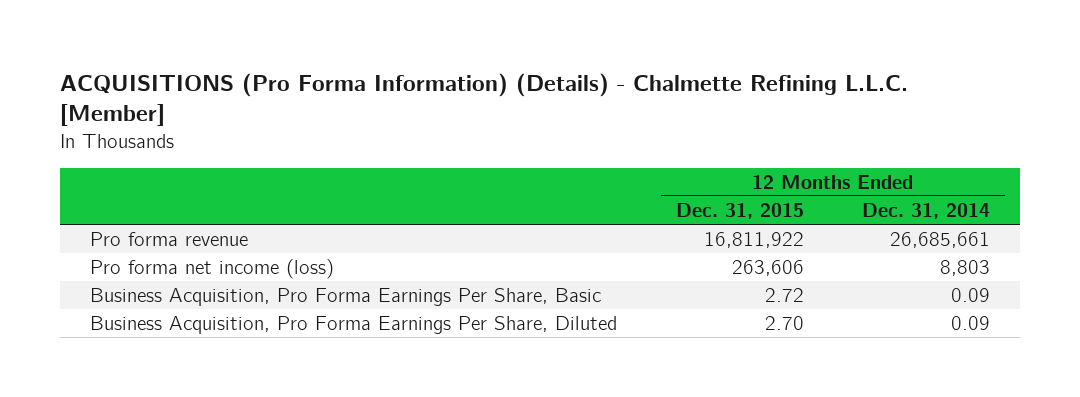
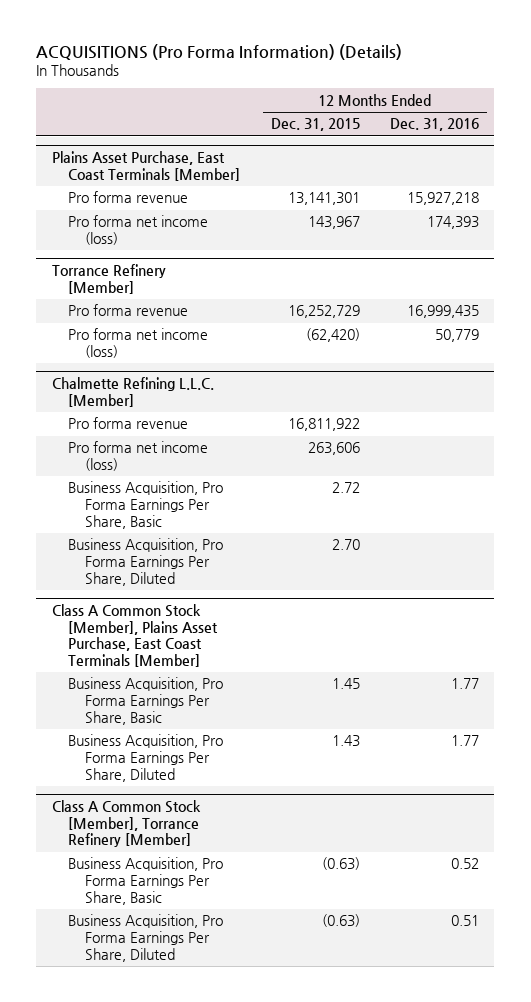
[60,72,909,127] ACQUISITIONS (Pro Forma Information) (Details) - Chalmette Refining L.L.C. [Member] -> [36,44,403,61] ACQUISITIONS (Pro Forma Information) (Details)
[862,202,991,219] Dec. 31, 2014 -> none
none -> [390,118,480,132] Dec. 31, 2016
none -> [51,150,241,181] Plains Asset Purchase, East Coast Terminals [Member]
none -> [68,191,189,204] Pro forma revenue
none -> [68,215,209,246] Pro forma net income (loss)
none -> [51,263,166,294] Torrance Refinery [Member]
none -> [68,304,189,317] Pro forma revenue
none -> [68,328,209,359] Pro forma net income (loss)
none -> [51,376,214,407] Chalmette Refining L.L.C. [Member]
none -> [51,603,219,668] Class A Common Stock [Member], Plains Asset Purchase, East Coast Terminals [Member]
none -> [68,677,224,726] Business Acquisition, Pro Forma Earnings Per Share, Basic
none -> [68,734,224,783] Business Acquisition, Pro Forma Earnings Per Share, Diluted
none -> [51,799,201,848] Class A Common Stock [Member], Torrance Refinery [Member]
none -> [68,857,224,906] Business Acquisition, Pro Forma Earnings Per Share, Basic
none -> [68,914,224,963] Business Acquisition, Pro Forma Earnings Per Share, Diluted

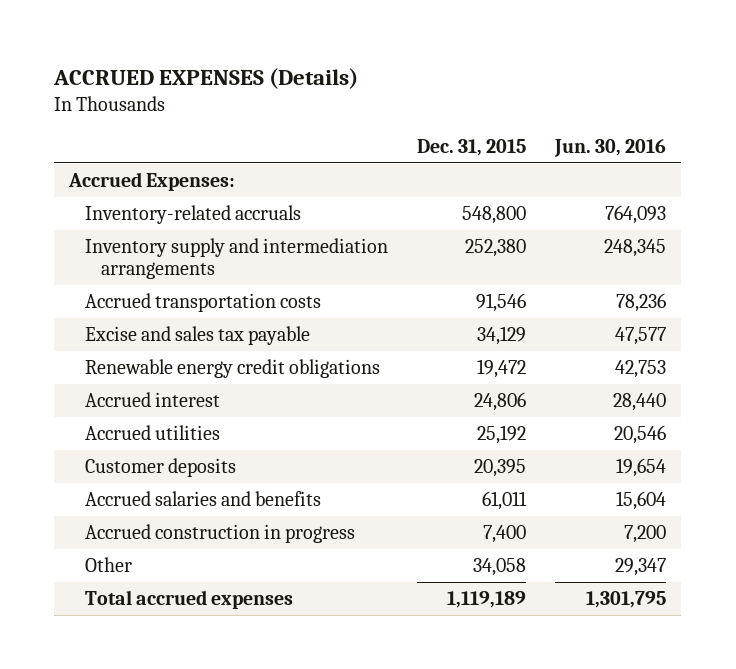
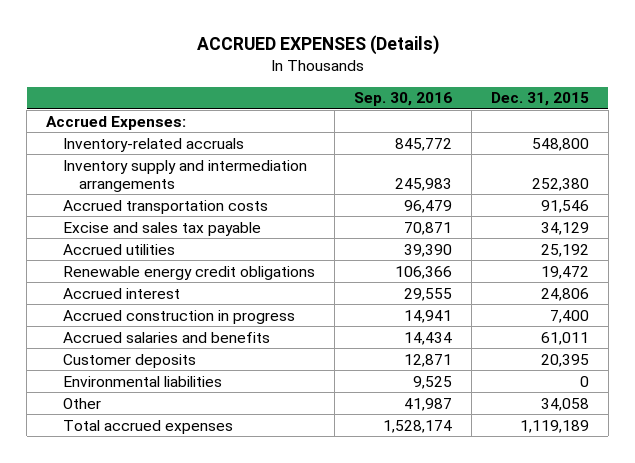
[554,139,667,158] Jun. 30, 2016 -> none
none -> [353,92,452,107] Sep. 30, 2016
[85,425,221,441] Accrued utilities -> [62,243,175,255] Accrued utilities
[85,491,322,507] Accrued salaries and benefits -> [62,331,270,343] Accrued salaries and benefits
[85,458,237,478] Customer deposits -> [62,353,196,368] Customer deposits
none -> [62,375,222,387] Environmental liabilities

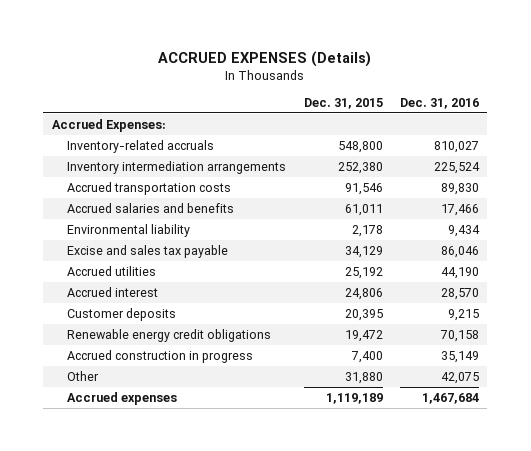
[353,92,452,107] Sep. 30, 2016 -> none
none -> [399,97,479,109] Dec. 31, 2016
[62,159,307,192] Inventory supply and intermediation arrangements -> [67,160,287,174] Inventory intermediation arrangements
[62,331,270,343] Accrued salaries and benefits -> [67,202,235,213] Accrued salaries and benefits
none -> [67,223,191,237] Environmental liability
[62,375,222,387] Environmental liabilities -> none
[62,265,315,280] Renewable energy credit obligations -> [67,328,272,342] Renewable energy credit obligations
[62,309,295,324] Accrued construction in progress -> [67,349,254,363] Accrued construction in progress
[540,397,589,411] 34,058 -> [344,371,383,384] 31,880
[62,419,233,434] Total accrued expenses -> [67,391,178,405] Accrued expenses

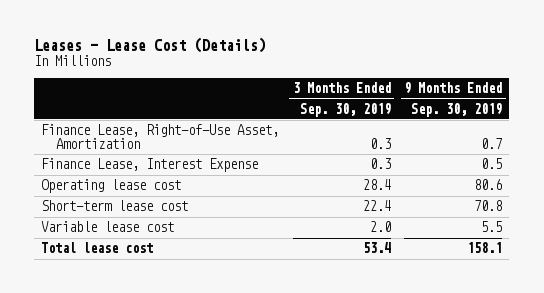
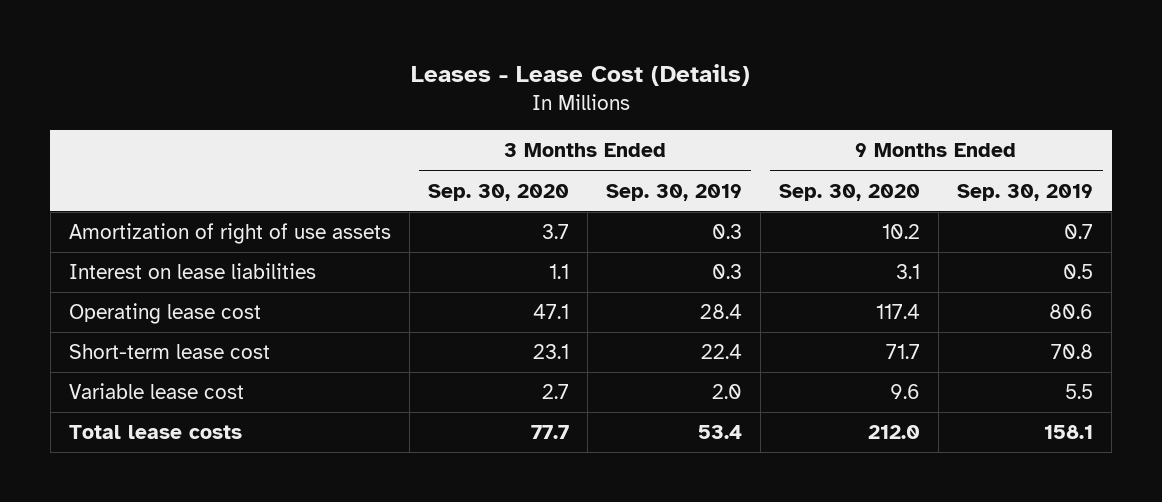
none -> [427,183,569,201] Sep. 30, 2020
none -> [779,183,921,201] Sep. 30, 2020
[41,124,280,150] Finance Lease, Right-of-Use Asset, Amortization -> [68,223,391,245] Amortization of right of use assets
[41,158,259,173] Finance Lease, Interest Expense -> [68,263,316,280] Interest on lease liabilities
[41,242,154,254] Total lease cost -> [68,425,242,440] Total lease costs

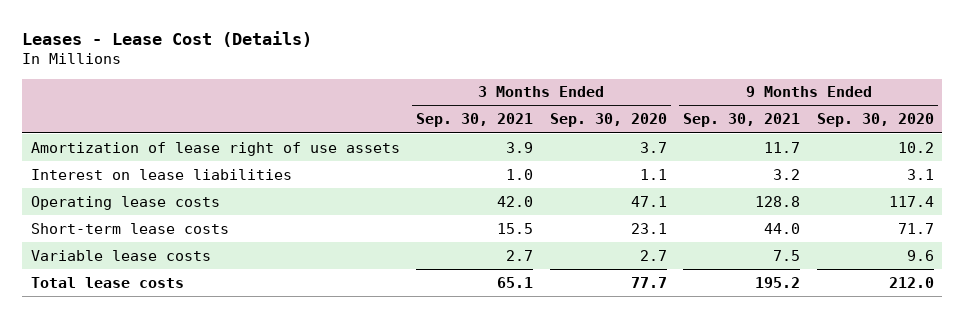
[606,183,743,201] Sep. 30, 2019 -> none
[957,183,1094,201] Sep. 30, 2019 -> none
none -> [416,113,534,128] Sep. 30, 2021
none -> [683,113,801,128] Sep. 30, 2021
[68,223,391,245] Amortization of right of use assets -> [30,141,400,156] Amortization of lease right of use assets
[68,303,261,325] Operating lease cost -> [30,195,220,210] Operating lease costs
[68,344,270,360] Short-term lease cost -> [30,222,229,234] Short-term lease costs
[68,383,244,400] Variable lease cost -> [30,249,211,261] Variable lease costs

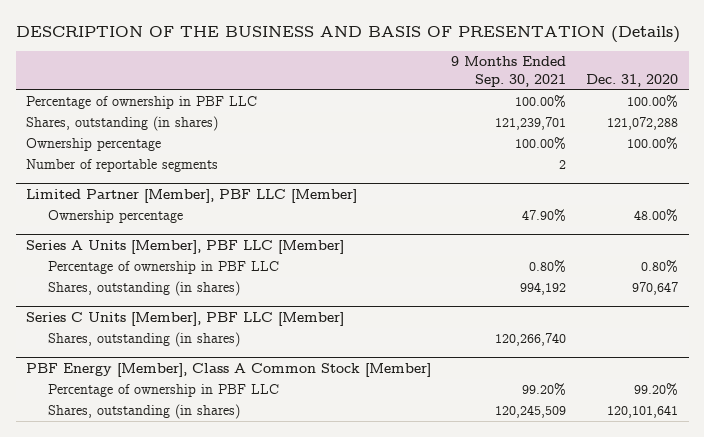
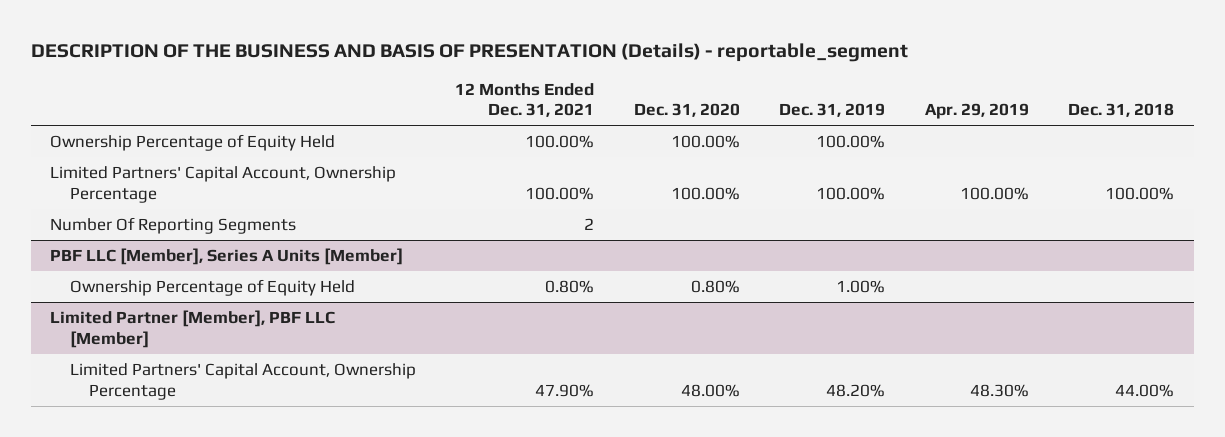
[15,26,680,44] DESCRIPTION OF THE BUSINESS AND BASIS OF PRESENTATION (Details) -> [30,42,908,62] DESCRIPTION OF THE BUSINESS AND BASIS OF PRESENTATION (Details) - reportable_segment
[451,56,567,88] 9 Months Ended Sep. 30, 2021 -> none
none -> [455,82,595,118] 12 Months Ended Dec. 31, 2021
none -> [779,103,886,118] Dec. 31, 2019
none -> [924,103,1029,120] Apr. 29, 2019
none -> [1068,103,1175,118] Dec. 31, 2018
[25,116,218,132] Shares, outstanding (in shares) -> none
[25,96,257,110] Percentage of ownership in PBF LLC -> [50,133,336,151] Ownership Percentage of Equity Held
[25,138,161,152] Ownership percentage -> [50,165,397,203] Limited Partners' Capital Account, Ownership Percentage
[25,159,218,173] Number of reportable segments -> [50,216,297,234] Number Of Reporting Segments
none -> [50,247,404,265] PBF LLC [Member], Series A Units [Member]
none -> [69,278,355,296] Ownership Percentage of Equity Held
[25,240,344,255] Series A Units [Member], PBF LLC [Member] -> none
[47,261,279,275] Percentage of ownership in PBF LLC -> none
[47,281,240,297] Shares, outstanding (in shares) -> none
[25,312,344,327] Series C Units [Member], PBF LLC [Member] -> none
[47,332,240,348] Shares, outstanding (in shares) -> none
[25,363,431,378] PBF Energy [Member], Class A Common Stock [Member] -> none
[47,384,279,398] Percentage of ownership in PBF LLC -> none
[47,404,240,420] Shares, outstanding (in shares) -> none
[47,210,183,224] Ownership percentage -> [69,362,416,400] Limited Partners' Capital Account, Ownership Percentage

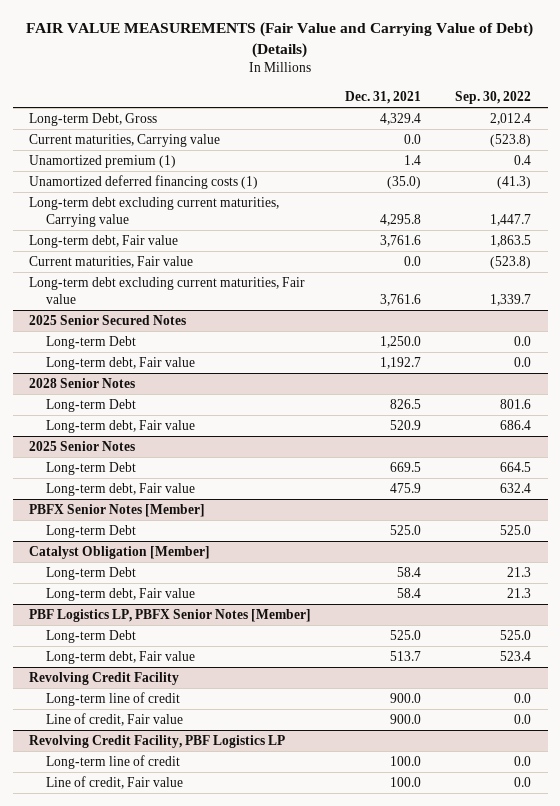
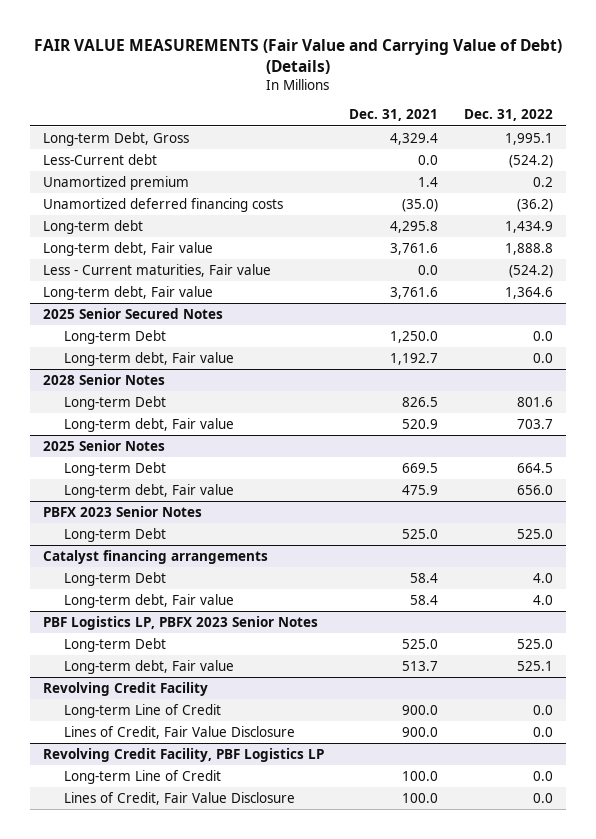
[454,90,531,104] Sep. 30, 2022 -> none
none -> [463,109,553,122] Dec. 31, 2022
[29,134,221,148] Current maturities, Carrying value -> [42,154,157,166] Less-Current debt
[29,155,177,169] Unamortized premium (1) -> [42,176,189,191] Unamortized premium
[29,175,259,190] Unamortized deferred financing costs (1) -> [42,198,283,213] Unamortized deferred financing costs
[29,197,280,227] Long-term debt excluding current maturities, Carrying value -> [42,220,143,235] Long-term debt
[29,256,194,269] Current maturities, Fair value -> [42,264,271,278] Less - Current maturities, Fair value
[29,277,306,304] Long-term debt excluding current maturities, Fair value -> [42,286,213,301] Long-term debt, Fair value
[29,504,206,518] PBFX Senior Notes [Member] -> [42,506,202,518] PBFX 2023 Senior Notes
[29,546,211,560] Catalyst Obligation [Member] -> [42,550,268,565] Catalyst financing arrangements
[29,609,312,623] PBF Logistics LP, PBFX Senior Notes [Member] -> [42,616,318,631] PBF Logistics LP, PBFX 2023 Senior Notes
[46,692,181,707] Long-term line of credit -> [63,704,221,719] Long-term Line of Credit
[46,713,184,727] Line of credit, Fair value -> [63,726,295,740] Lines of Credit, Fair Value Disclosure
[46,755,181,770] Long-term line of credit -> [63,770,221,785] Long-term Line of Credit
[46,776,184,790] Line of credit, Fair value -> [63,792,295,806] Lines of Credit, Fair Value Disclosure

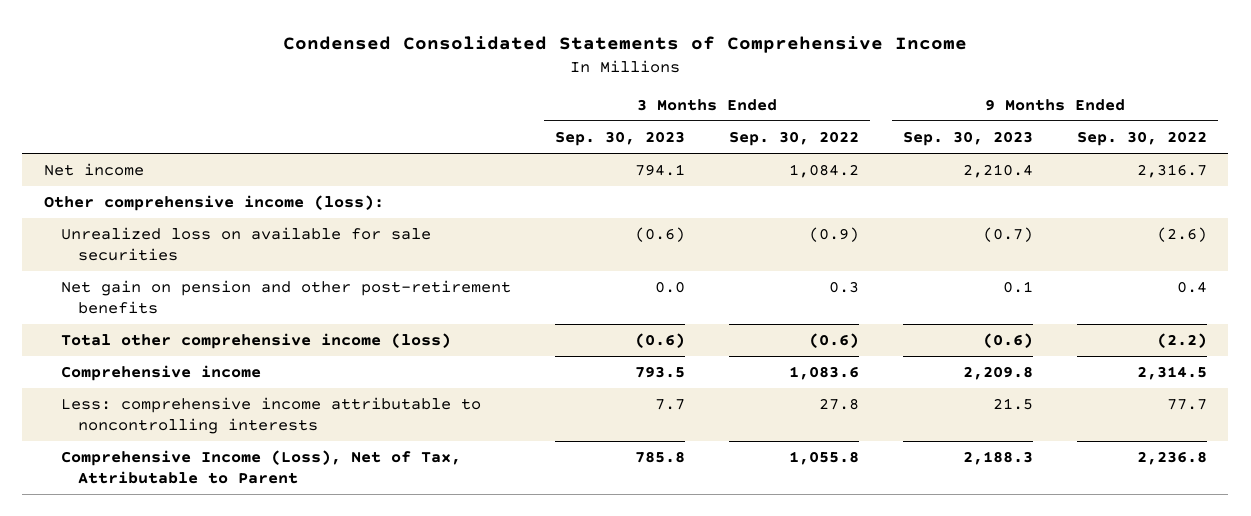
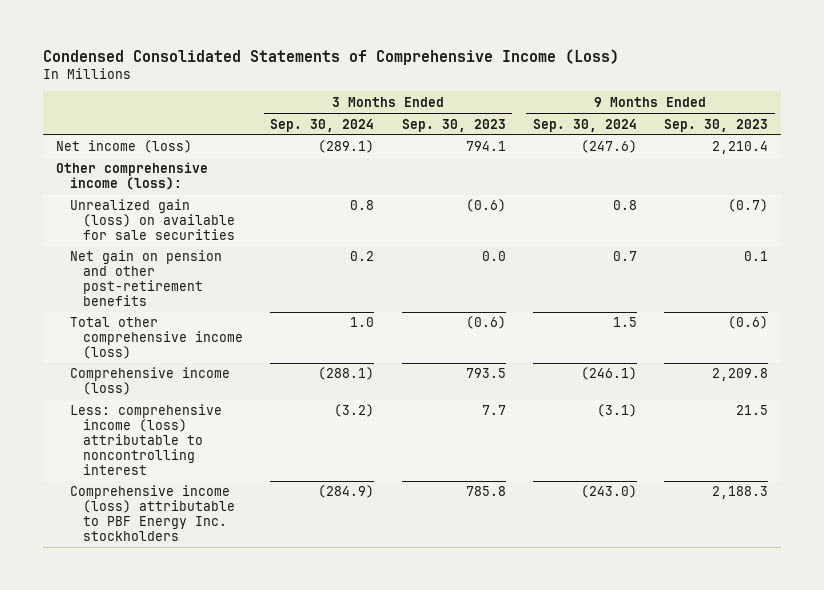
[283,35,968,53] Condensed Consolidated Statements of Comprehensive Income -> [42,48,619,65] Condensed Consolidated Statements of Comprehensive Income (Loss)
[728,131,859,147] Sep. 30, 2022 -> none
[1076,131,1207,147] Sep. 30, 2022 -> none
none -> [270,118,375,132] Sep. 30, 2024
none -> [532,118,637,132] Sep. 30, 2024
[43,163,144,177] Net income -> [56,140,193,154] Net income (loss)
[60,227,431,262] Unrealized loss on available for sale securities -> [69,199,236,241] Unrealized gain (loss) on available for sale securities
[60,365,261,382] Comprehensive income -> [69,367,230,396] Comprehensive income (loss)
[60,397,481,435] Less: comprehensive income attributable to noncontrolling interests -> [69,404,222,475] Less: comprehensive income (loss) attributable to noncontrolling interest
[60,450,461,485] Comprehensive Income (Loss), Net of Tax, Attributable to Parent -> [69,485,236,541] Comprehensive income (loss) attributable to PBF Energy Inc. stockholders

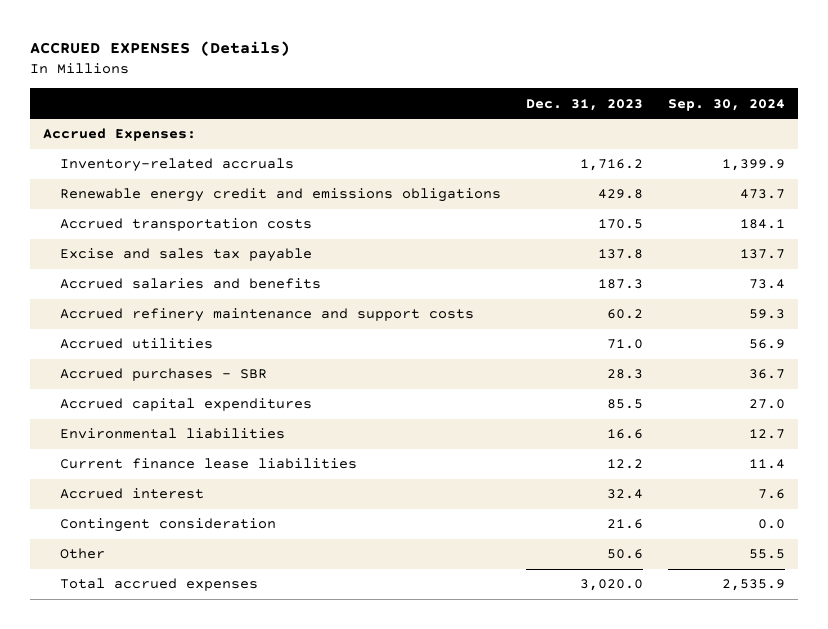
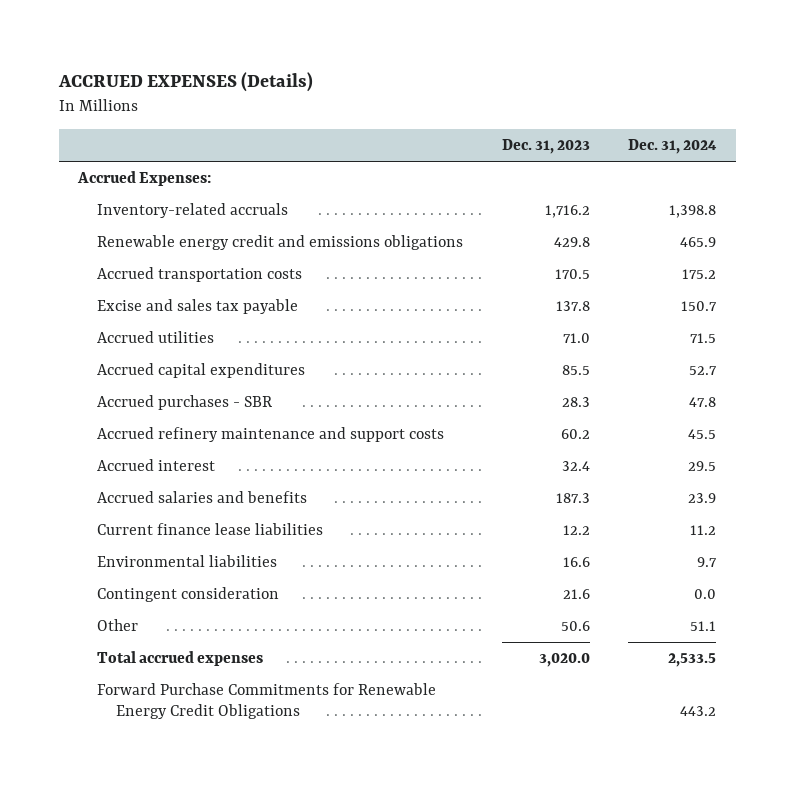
[668,98,786,111] Sep. 30, 2024 -> none
none -> [628,139,718,155] Dec. 31, 2024
[59,368,267,382] Accrued purchases - SBR -> [97,395,273,411] Accrued purchases - SBR
[59,308,474,323] Accrued refinery maintenance and support costs -> [97,427,445,443] Accrued refinery maintenance and support costs
[59,278,321,290] Accrued salaries and benefits -> [97,491,308,504] Accrued salaries and benefits
[59,458,357,470] Current finance lease liabilities -> [97,523,324,536] Current finance lease liabilities
[59,428,285,440] Environmental liabilities -> [97,555,278,568] Environmental liabilities
none -> [97,683,437,720] Forward Purchase Commitments for Renewable Energy Credit Obligations

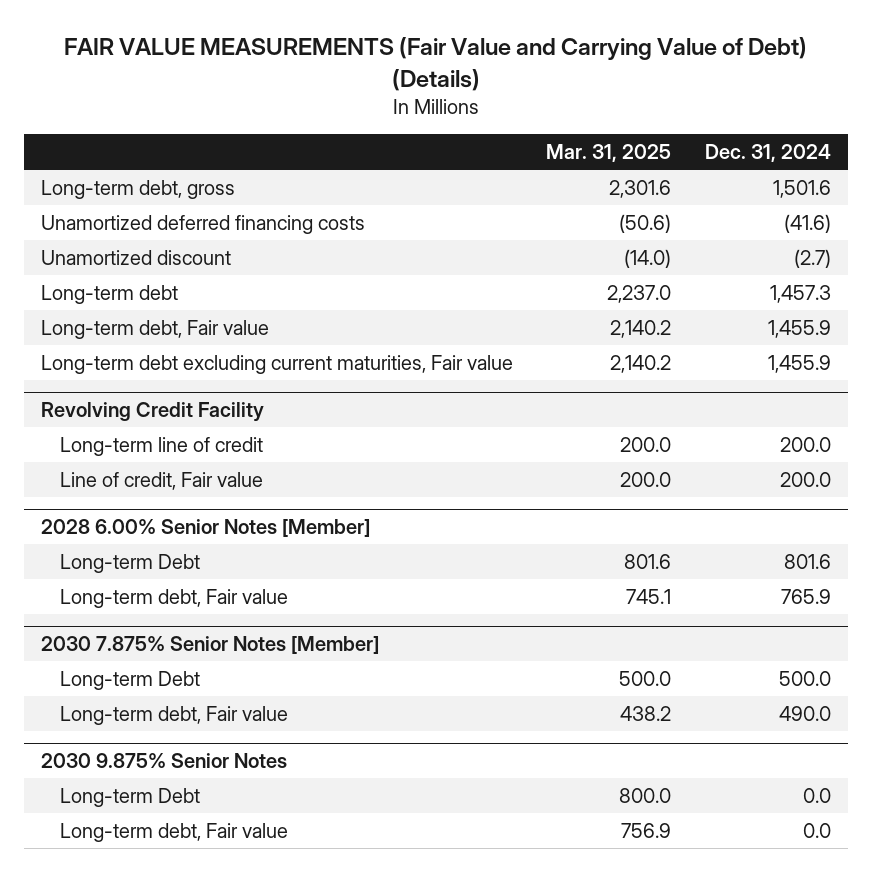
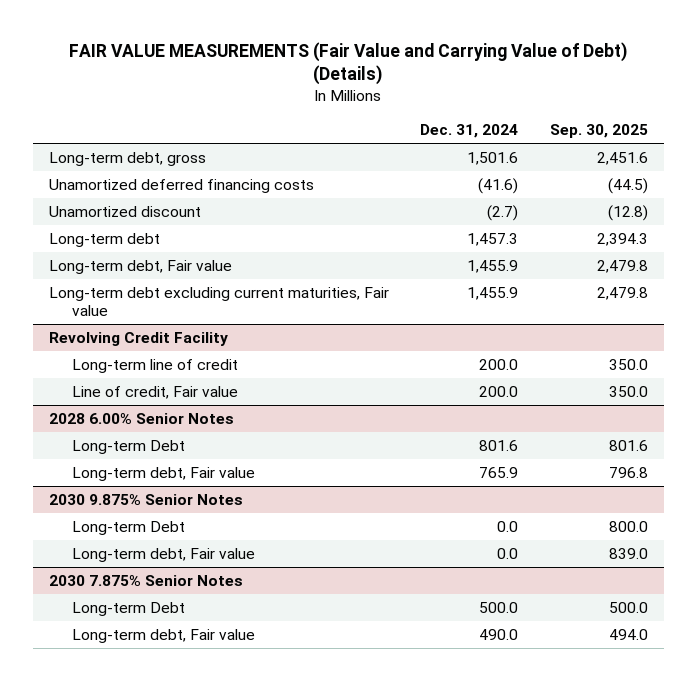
[546,144,672,163] Mar. 31, 2025 -> none
none -> [549,124,648,139] Sep. 30, 2025
[40,519,370,538] 2028 6.00% Senior Notes [Member] -> [48,412,234,424] 2028 6.00% Senior Notes
[40,636,379,655] 2030 7.875% Senior Notes [Member] -> none
[60,670,201,690] Long-term Debt -> none
[60,705,289,725] Long-term debt, Fair value -> none
none -> [48,574,243,586] 2030 7.875% Senior Notes
none -> [71,601,185,616] Long-term Debt
none -> [71,628,255,643] Long-term debt, Fair value

